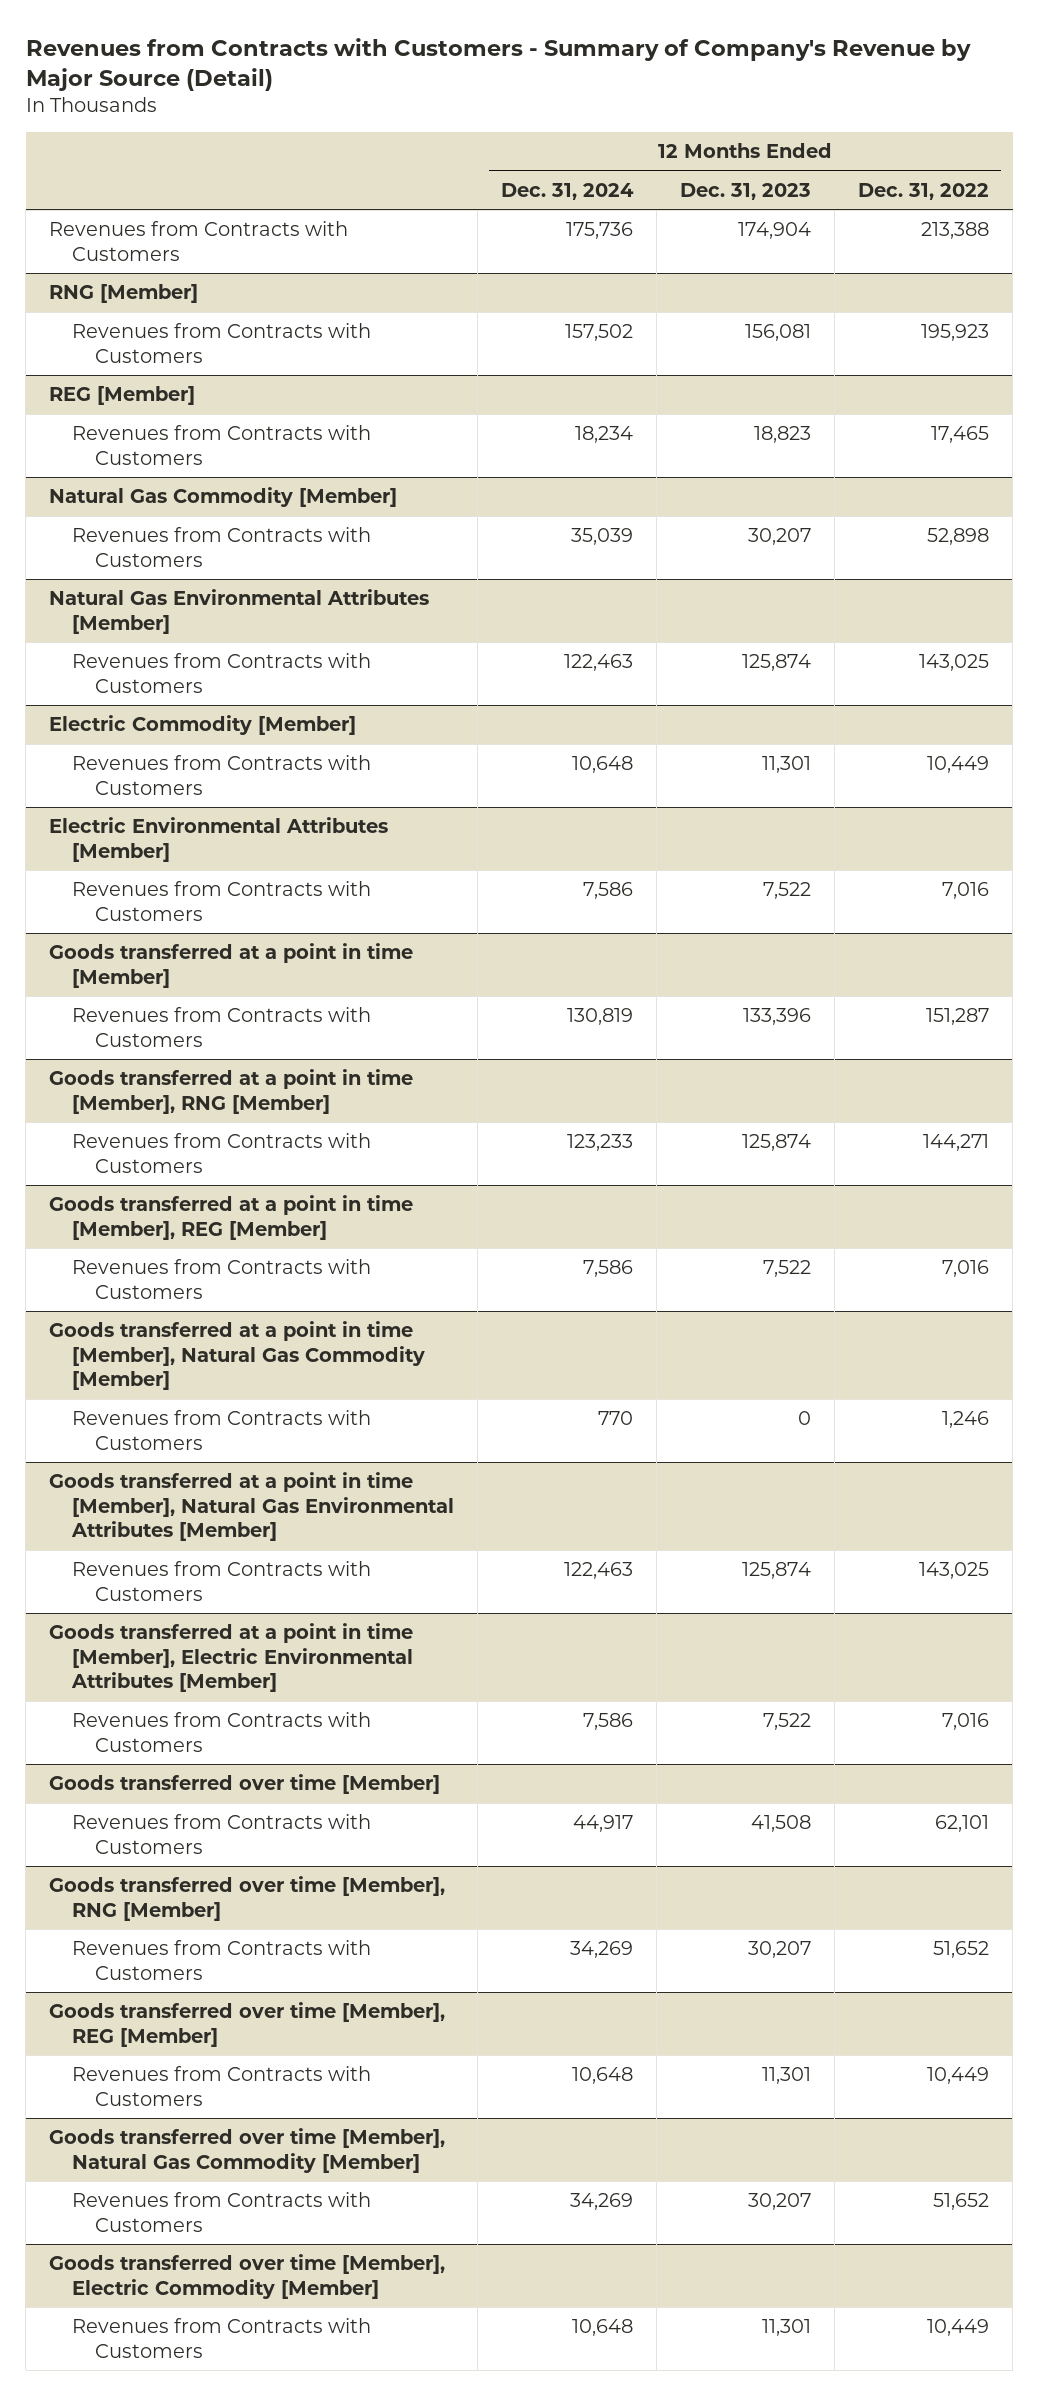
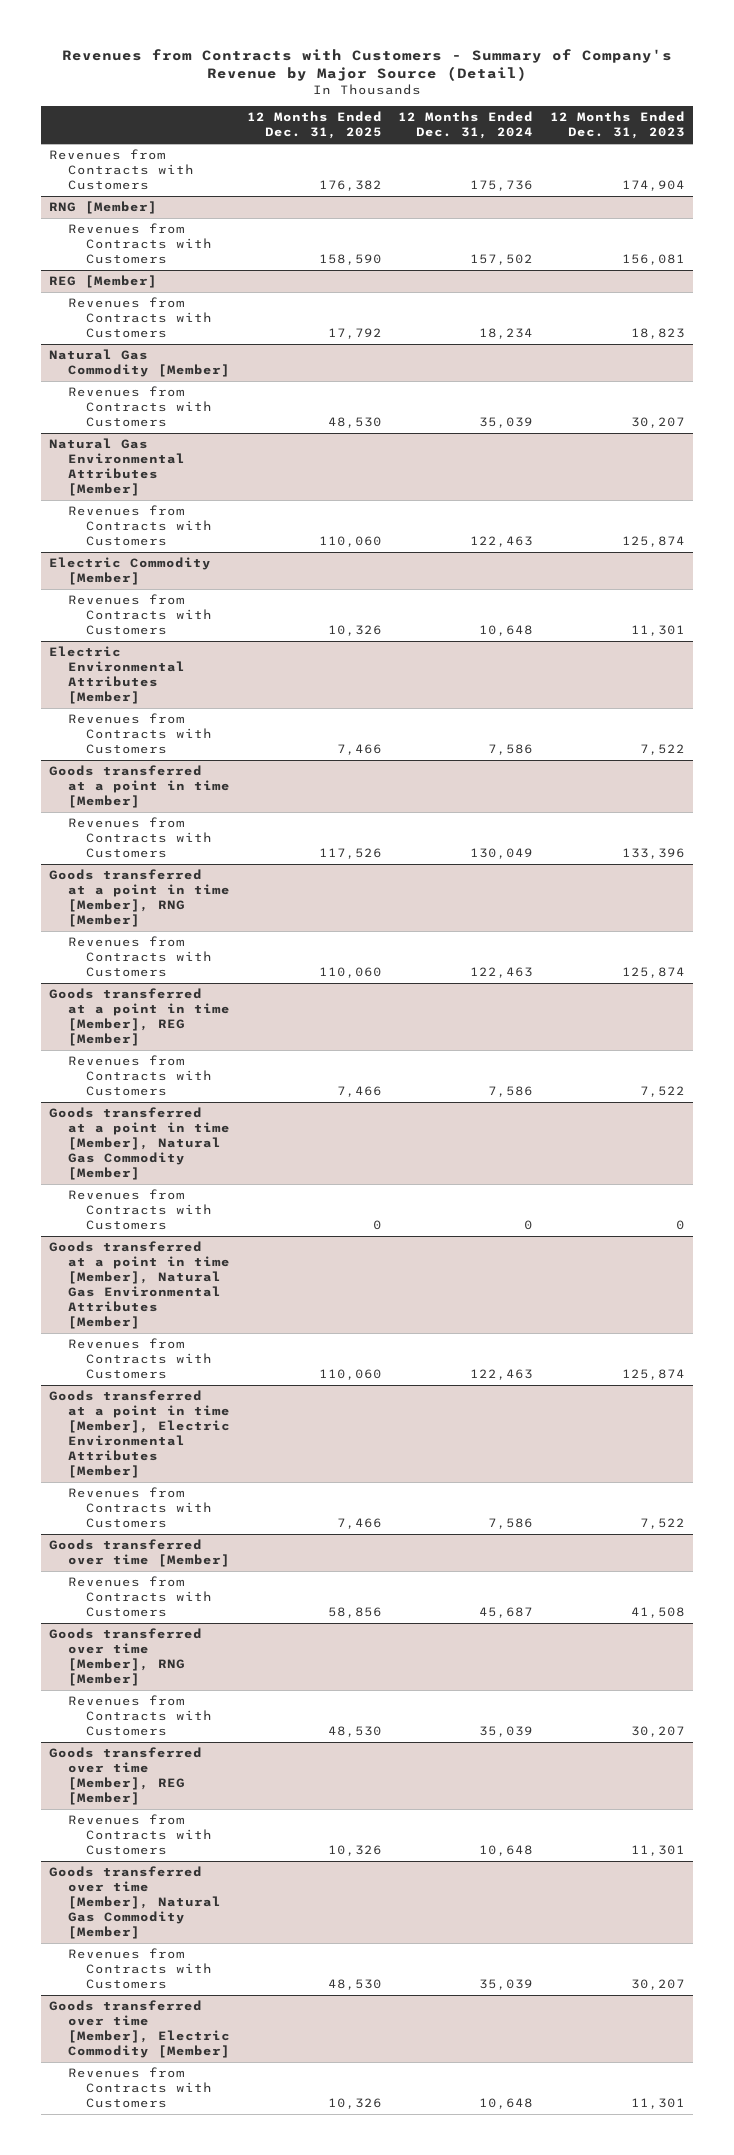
[858,182,990,200] Dec. 31, 2022 -> none
none -> [246,111,382,140] 12 Months Ended Dec. 31, 2025
[567,1008,634,1026] 130,819 -> [470,848,534,860] 130,049
[567,1134,634,1152] 123,233 -> [470,967,534,979] 122,463
[598,1411,634,1426] 770 -> [524,1220,534,1231] 0
[573,1815,634,1833] 44,917 -> [479,1607,534,1619] 45,687
[570,1941,634,1959] 34,269 -> [479,1726,534,1738] 35,039
[570,2193,634,2211] 34,269 -> [479,1979,534,1991] 35,039

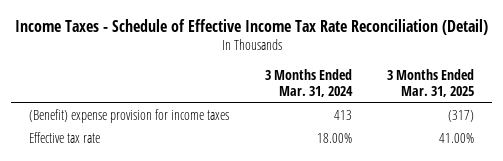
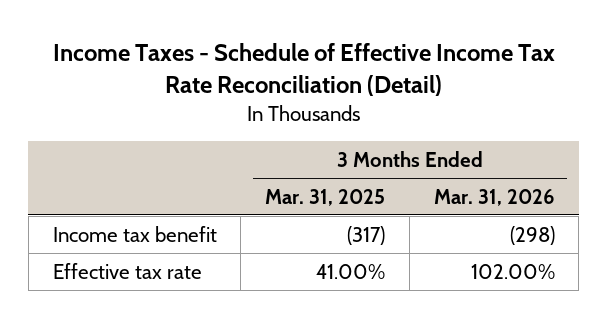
[264,69,353,97] 3 Months Ended Mar. 31, 2024 -> none
none -> [433,188,555,206] Mar. 31, 2026
[29,109,230,124] (Benefit) expense provision for income taxes -> [52,225,217,242] Income tax benefit

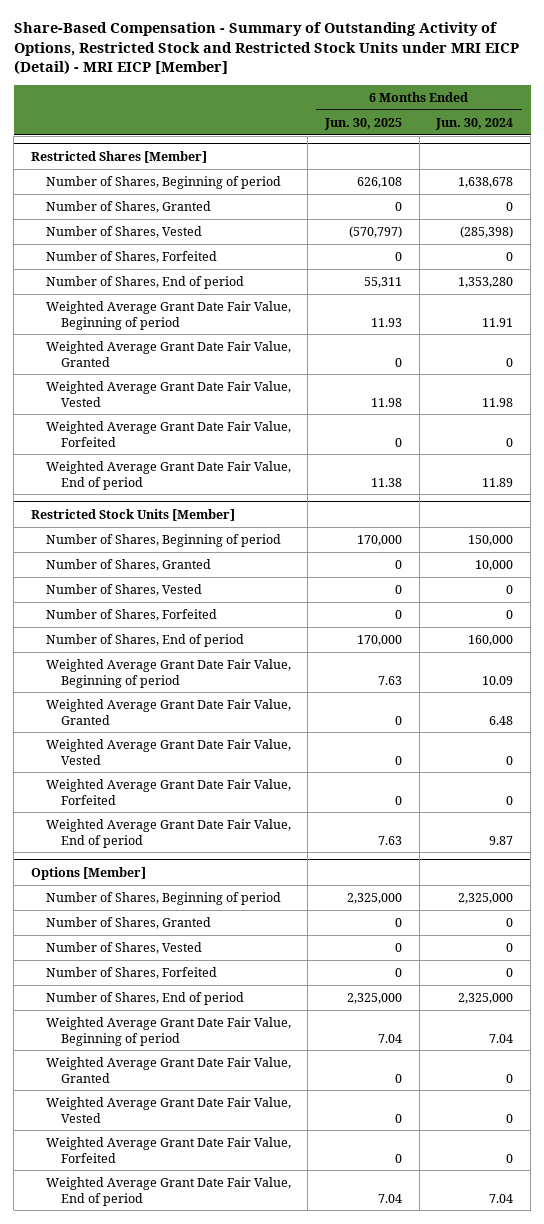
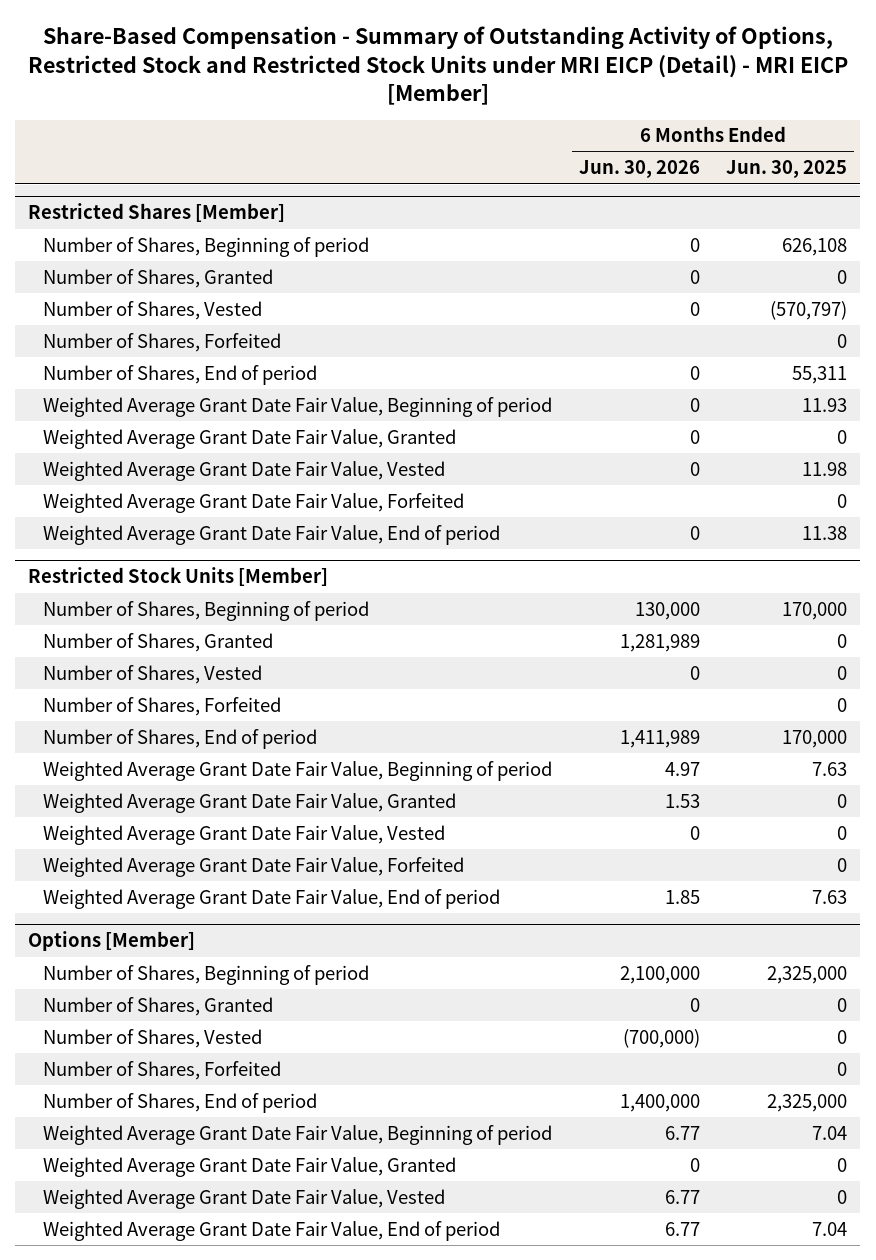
[435,117,514,130] Jun. 30, 2024 -> none
none -> [578,160,700,179] Jun. 30, 2026
[45,1136,291,1163] Weighted Average Grant Date Fair Value, Forfeited -> none

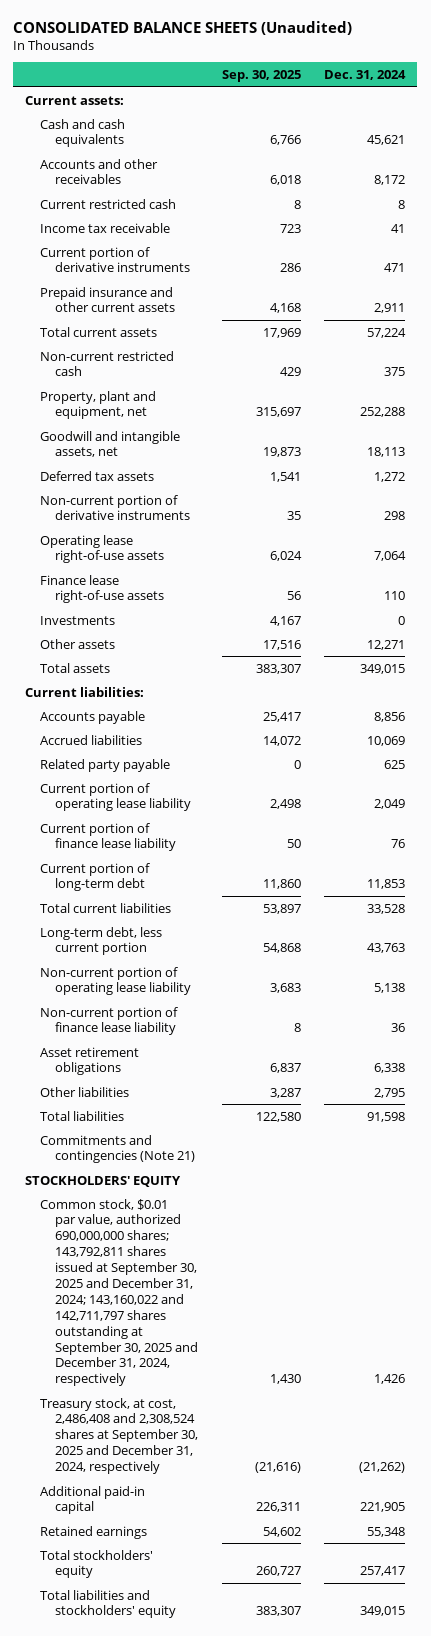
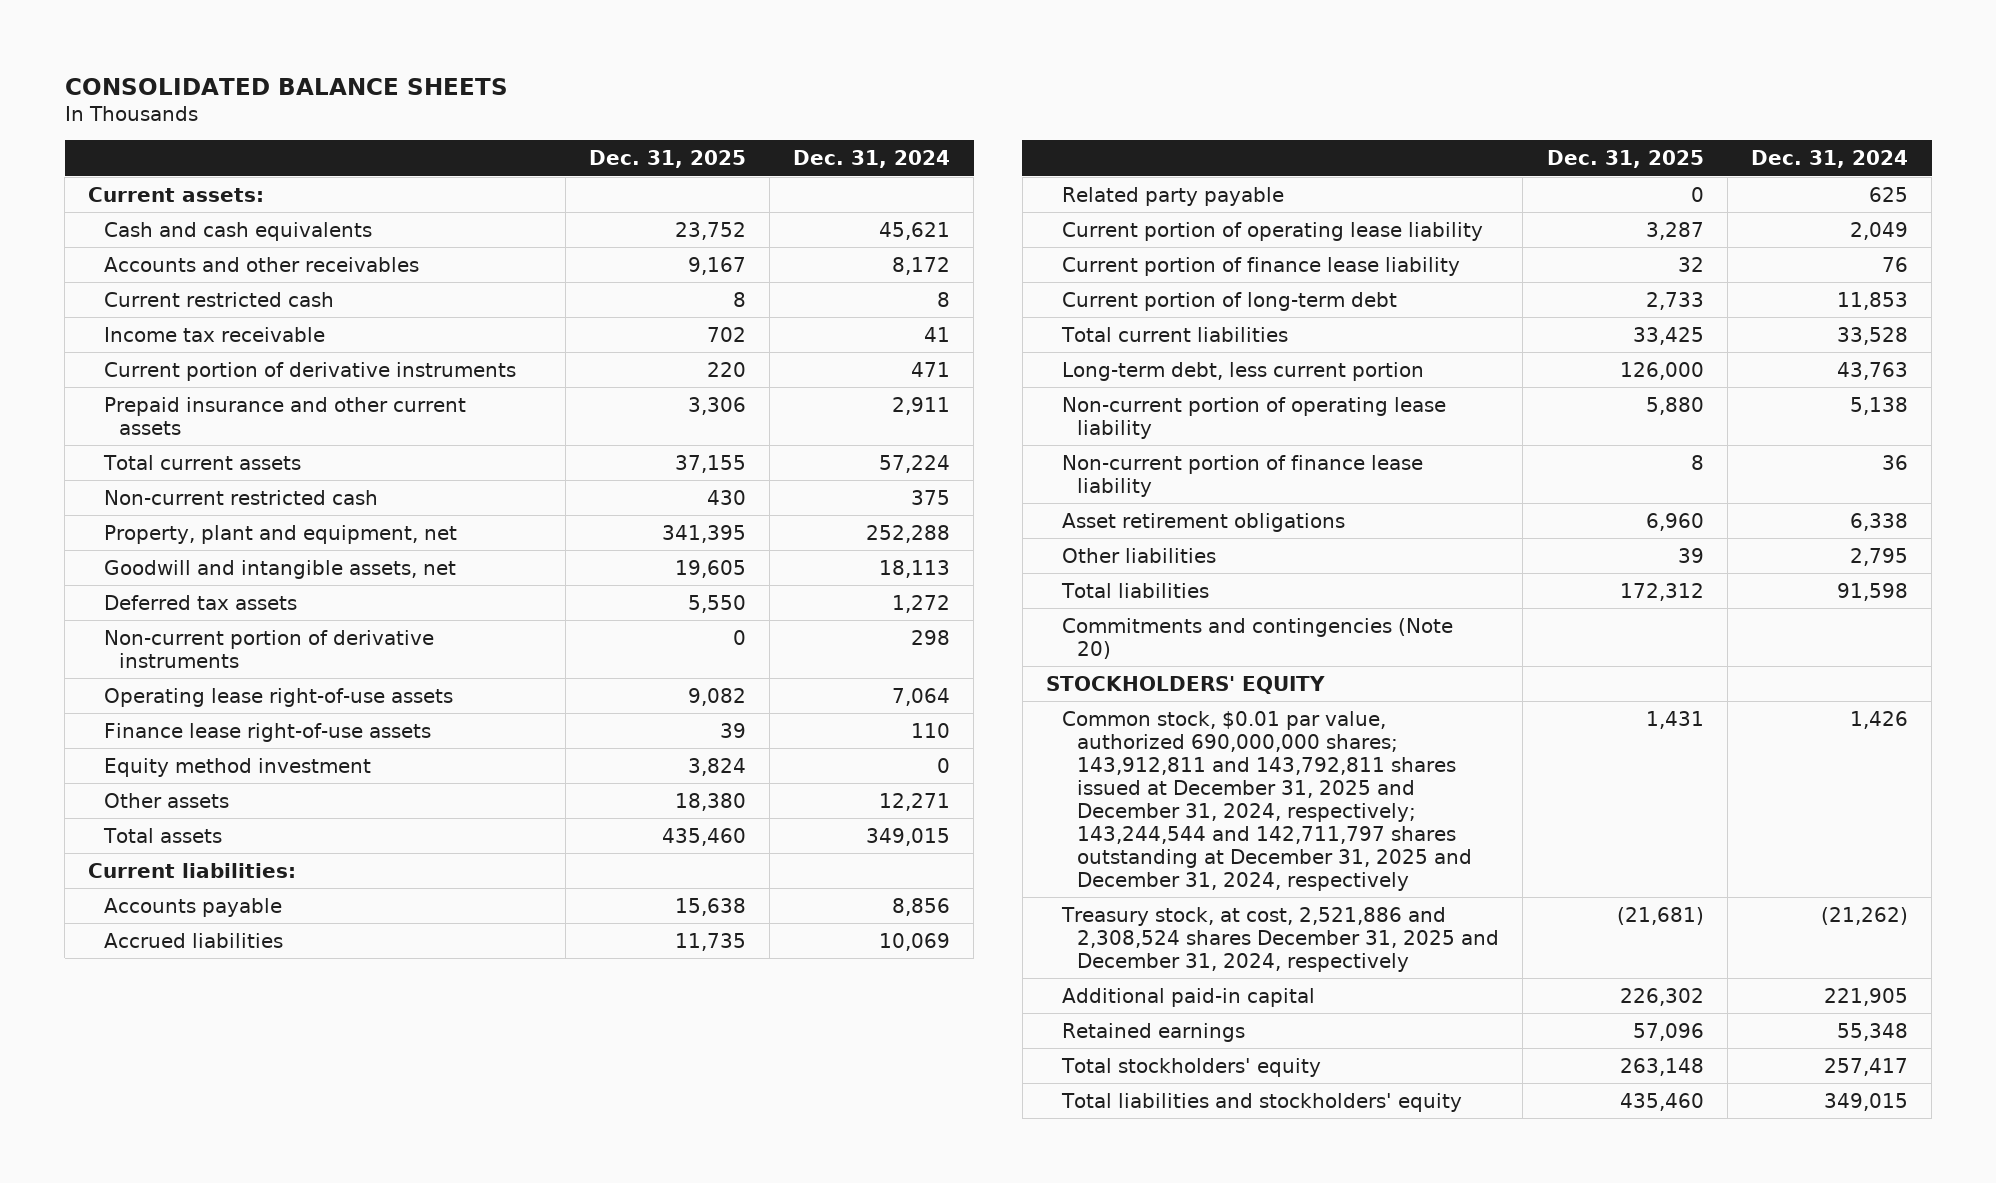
[13,20,353,35] CONSOLIDATED BALANCE SHEETS (Unaudited) -> [64,77,508,95] CONSOLIDATED BALANCE SHEETS
[221,70,301,83] Sep. 30, 2025 -> none
none -> [588,150,746,169] Dec. 31, 2025
[39,615,115,625] Investments -> none
none -> [103,757,371,777] Equity method investment
[39,1134,195,1164] Commitments and contingencies (Note 21) -> [1061,617,1453,659] Commitments and contingencies (Note 20)
[39,1198,198,1387] Common stock, $0.01 par value, authorized 690,000,000 shares; 143,792,811 shares issued at September 30, 2025 and December 31, 2024; 143,160,022 and 142,711,797 shares outstanding at September 30, 2025 and December 31, 2024, respectively -> [1061,710,1473,891] Common stock, $0.01 par value, authorized 690,000,000 shares; 143,912,811 and 143,792,811 shares issued at December 31, 2025 and December 31, 2024, respectively; 143,244,544 and 142,711,797 shares outstanding at December 31, 2025 and December 31, 2024, respectively
[39,1397,198,1475] Treasury stock, at cost, 2,486,408 and 2,308,524 shares at September 30, 2025 and December 31, 2024, respectively -> [1060,906,1500,972] Treasury stock, at cost, 2,521,886 and 2,308,524 shares December 31, 2025 and December 31, 2024, respectively

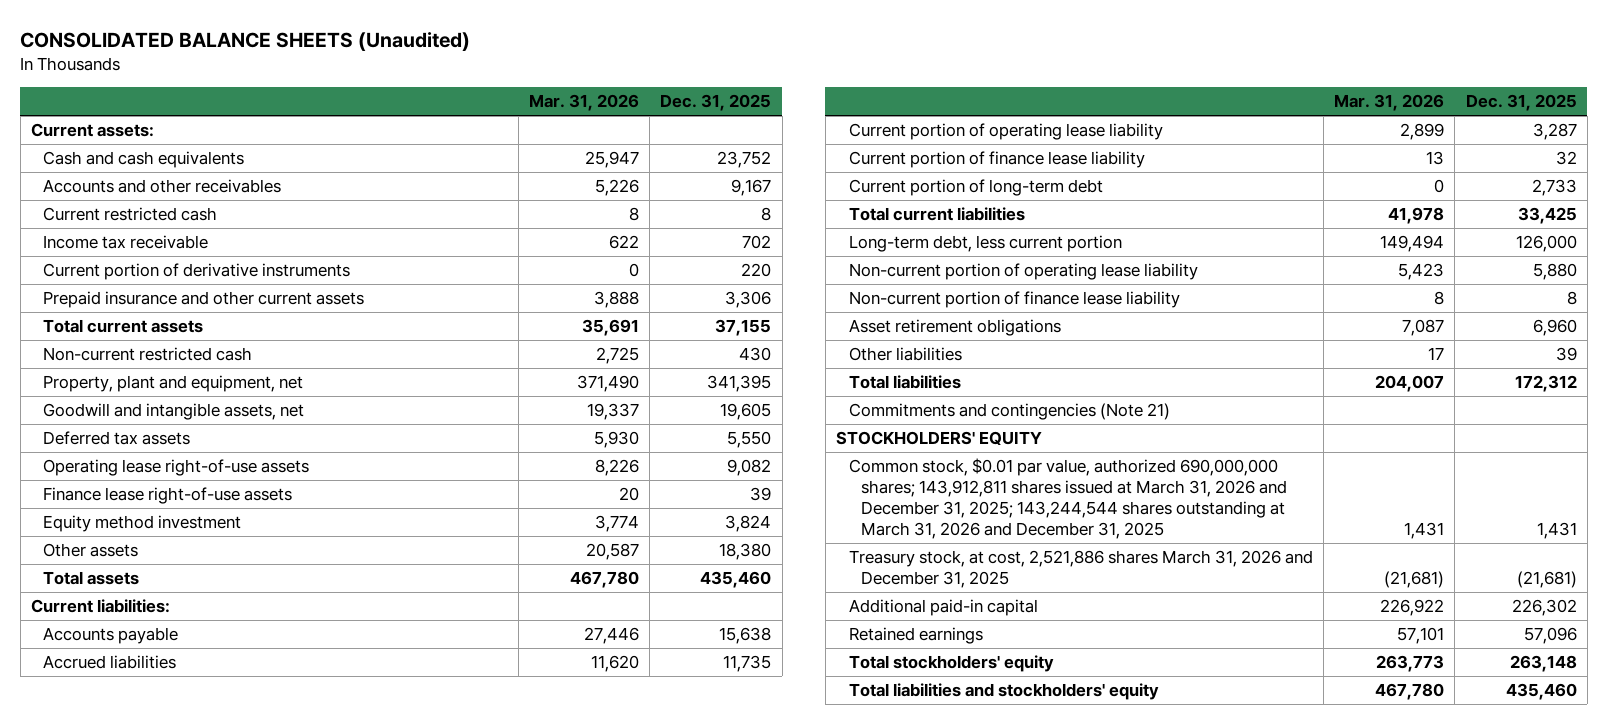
[64,77,508,95] CONSOLIDATED BALANCE SHEETS -> [20,31,471,51] CONSOLIDATED BALANCE SHEETS (Unaudited)
[793,150,951,169] Dec. 31, 2024 -> none
none -> [528,94,639,112] Mar. 31, 2026
[103,629,434,668] Non-current portion of derivative instruments -> none
[1061,186,1284,206] Related party payable -> none
[1061,617,1453,659] Commitments and contingencies (Note 20) -> [848,403,1170,421] Commitments and contingencies (Note 21)
[1061,710,1473,891] Common stock, $0.01 par value, authorized 690,000,000 shares; 143,912,811 and 143,792,811 shares issued at December 31, 2025 and December 31, 2024, respectively; 143,244,544 and 142,711,797 shares outstanding at December 31, 2025 and December 31, 2024, respectively -> [848,458,1288,540] Common stock, $0.01 par value, authorized 690,000,000 shares; 143,912,811 shares issued at March 31, 2026 and December 31, 2025; 143,244,544 shares outstanding at March 31, 2026 and December 31, 2025
[1060,906,1500,972] Treasury stock, at cost, 2,521,886 and 2,308,524 shares December 31, 2025 and December 31, 2024, respectively -> [848,550,1313,589] Treasury stock, at cost, 2,521,886 shares March 31, 2026 and December 31, 2025

